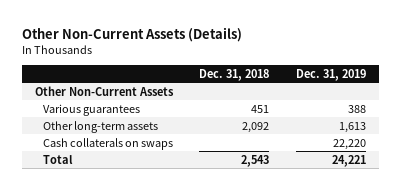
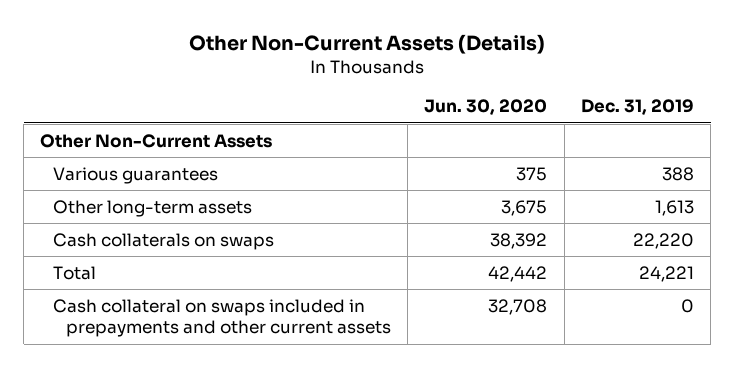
[199,68,270,81] Dec. 31, 2018 -> none
none -> [424,99,548,116] Jun. 30, 2020
none -> [53,298,391,338] Cash collateral on swaps included in prepayments and other current assets

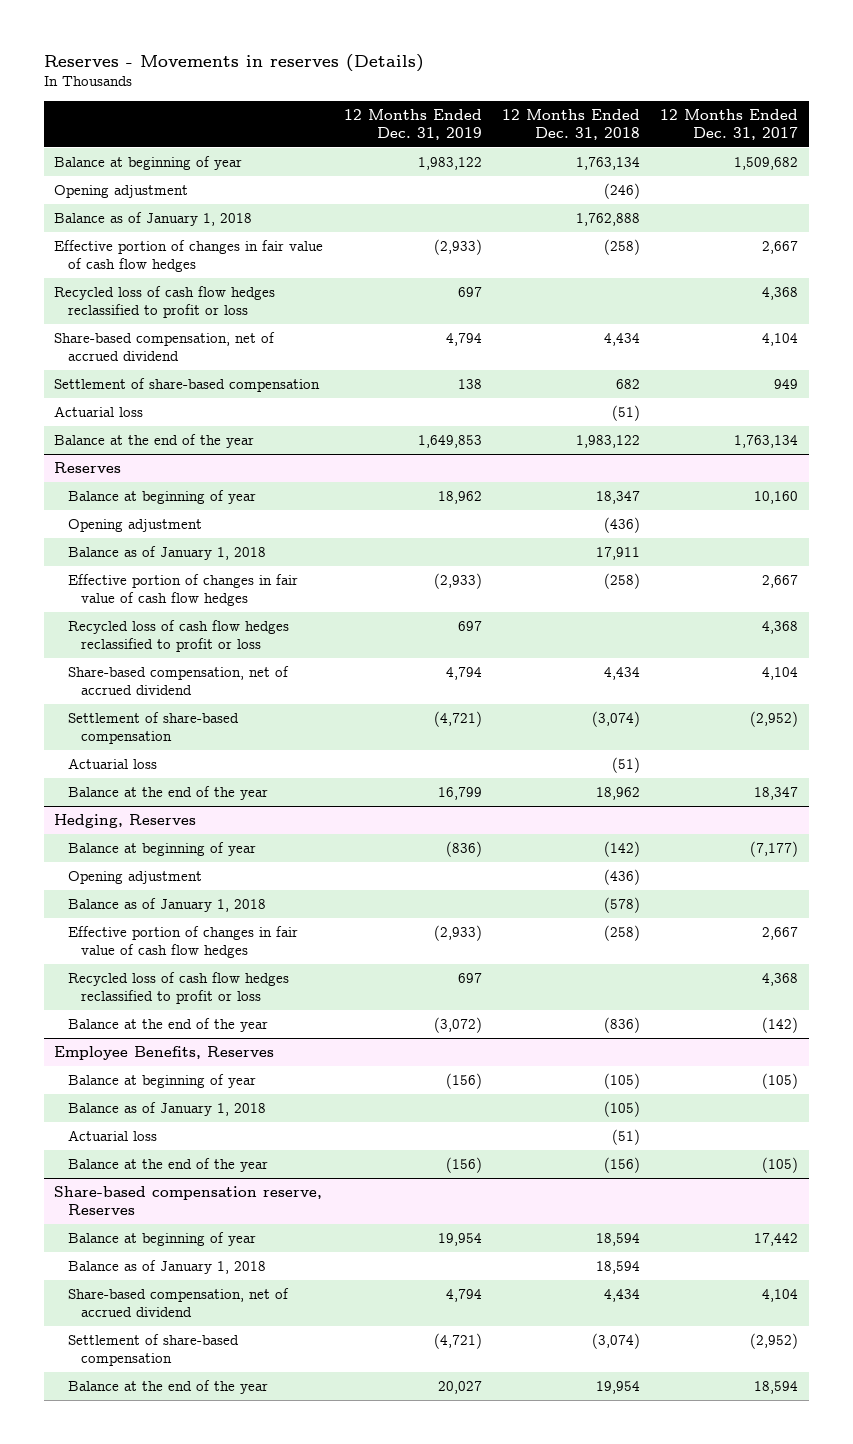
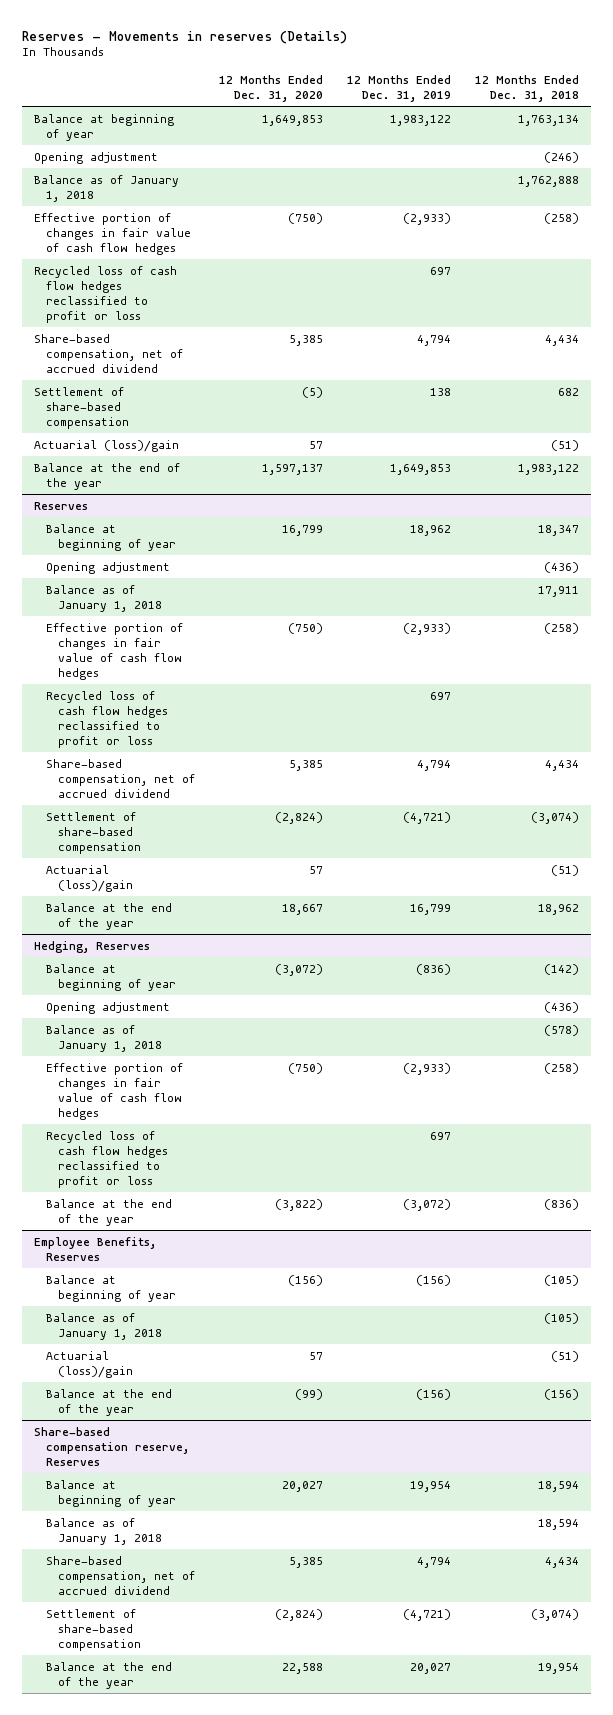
[660,109,799,140] 12 Months Ended Dec. 31, 2017 -> none
none -> [219,74,324,102] 12 Months Ended Dec. 31, 2020
[54,406,144,418] Actuarial loss -> [34,439,180,452] Actuarial (loss)/gain
[67,758,157,770] Actuarial loss -> [46,864,134,892] Actuarial (loss)/gain
[67,1130,157,1142] Actuarial loss -> [46,1350,134,1378] Actuarial (loss)/gain

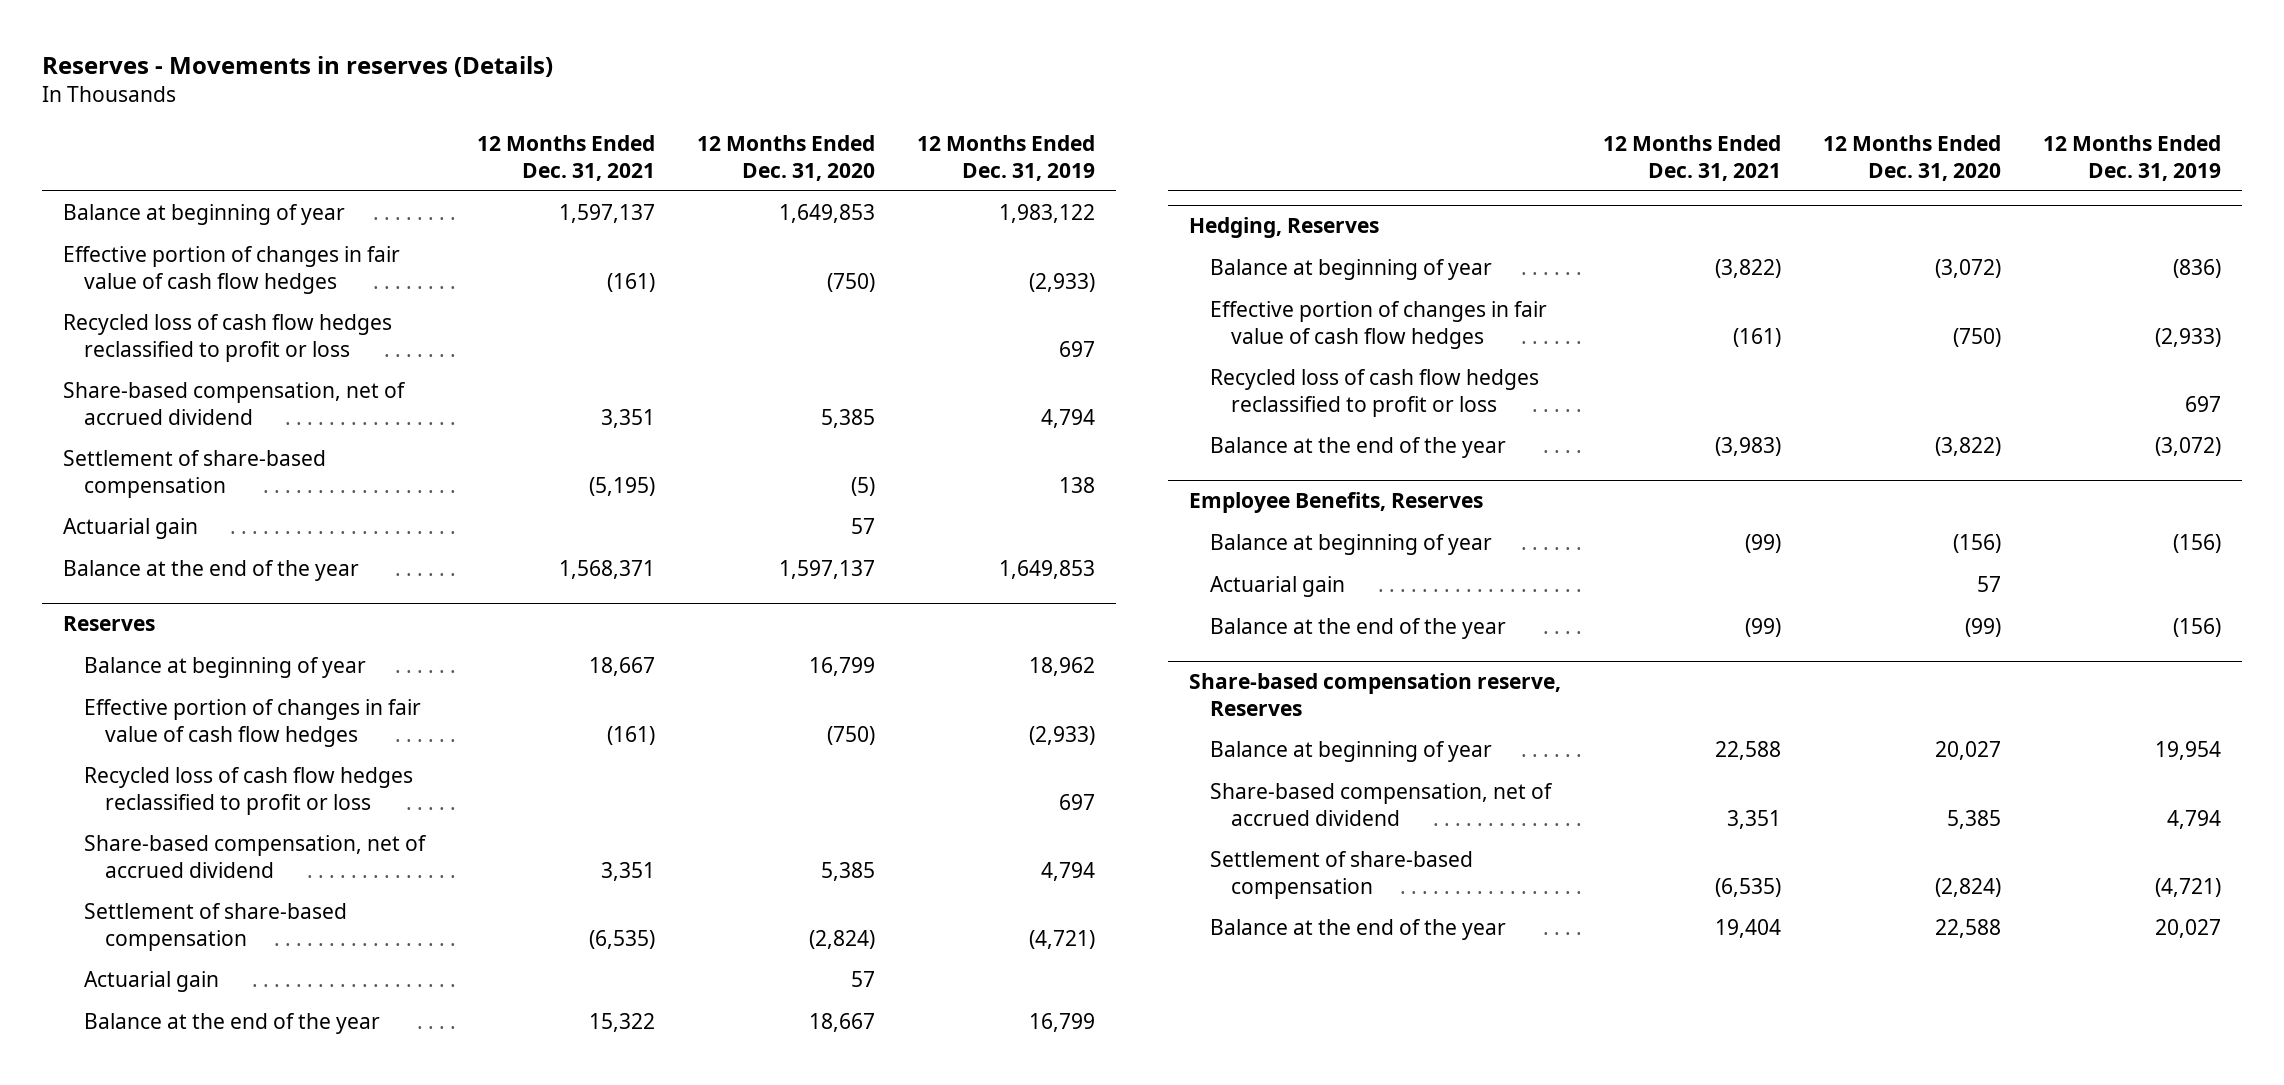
[475,74,580,102] 12 Months Ended Dec. 31, 2018 -> none
none -> [477,135,656,181] 12 Months Ended Dec. 31, 2021
[34,151,159,164] Opening adjustment -> none
[34,174,180,202] Balance as of January 1, 2018 -> none
[34,439,180,452] Actuarial (loss)/gain -> [63,518,199,540] Actuarial gain
[46,561,171,574] Opening adjustment -> none
[46,584,163,612] Balance as of January 1, 2018 -> none
[46,864,134,892] Actuarial (loss)/gain -> [84,971,220,993] Actuarial gain
[46,1001,171,1014] Opening adjustment -> none
[46,1024,163,1052] Balance as of January 1, 2018 -> none
[46,1312,163,1340] Balance as of January 1, 2018 -> none
[46,1350,134,1378] Actuarial (loss)/gain -> [1210,576,1346,598] Actuarial gain
[46,1517,163,1545] Balance as of January 1, 2018 -> none

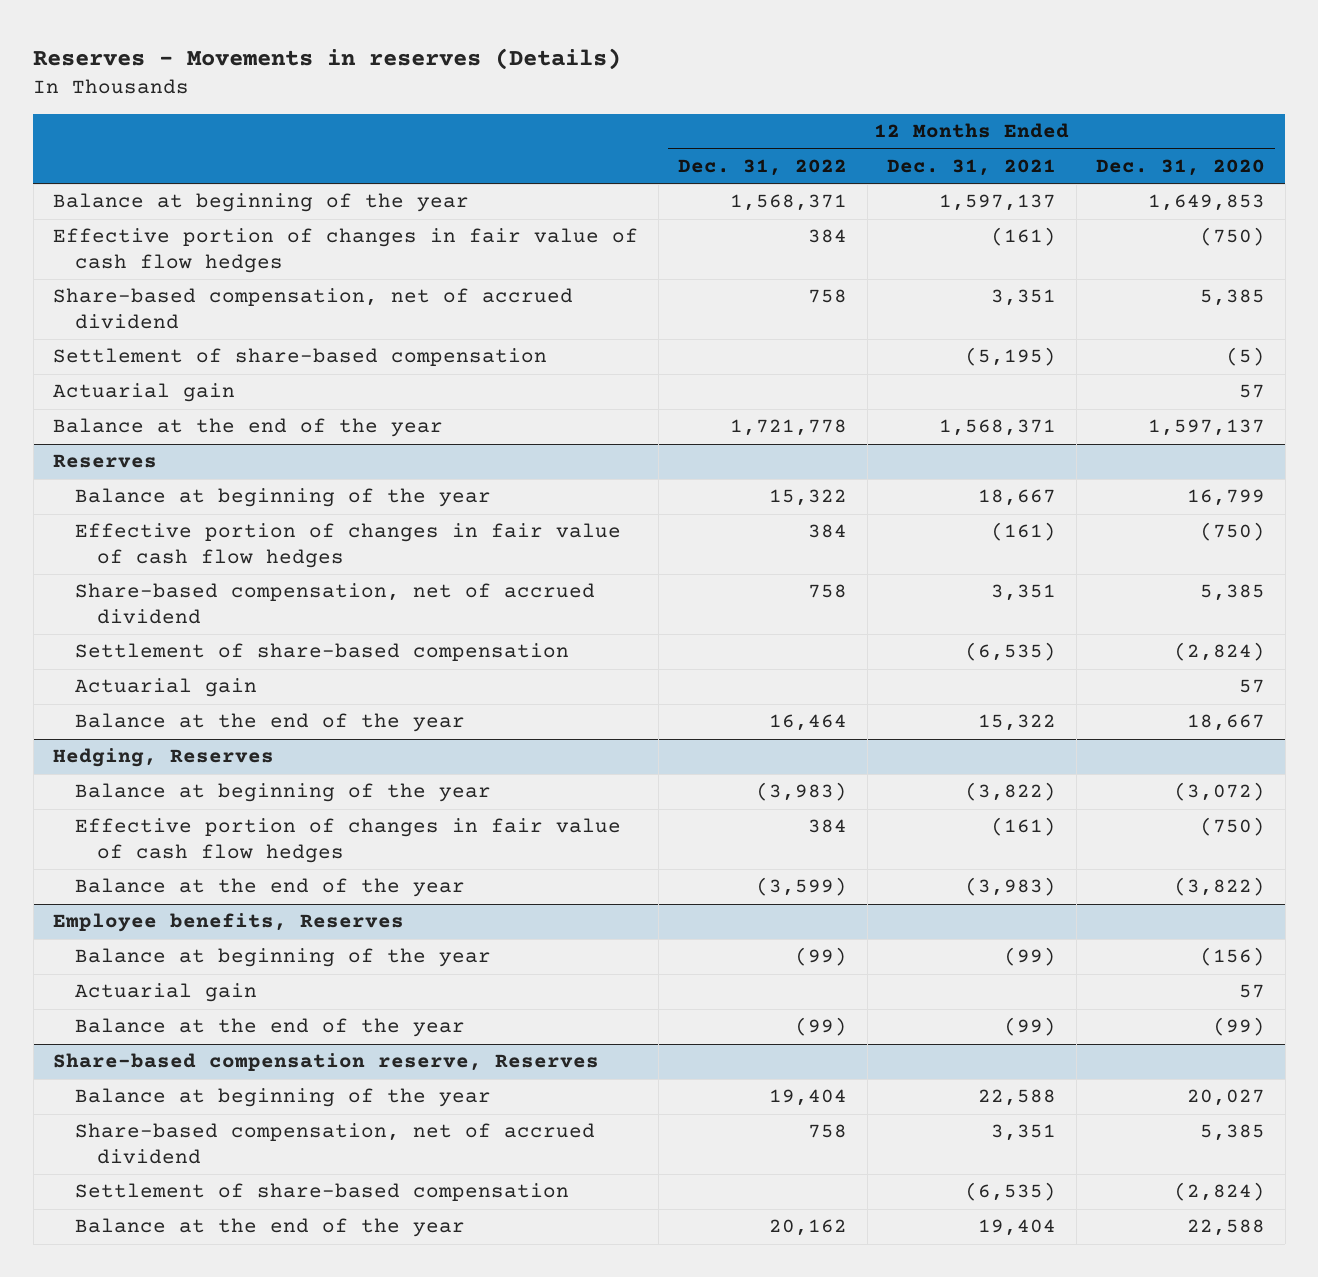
[917,135,1096,181] 12 Months Ended Dec. 31, 2019 -> none
none -> [678,159,848,177] Dec. 31, 2022
[63,204,346,226] Balance at beginning of year -> [53,193,470,213] Balance at beginning of the year
[63,314,393,362] Recycled loss of cash flow hedges reclassified to profit or loss -> none
[84,657,367,679] Balance at beginning of year -> [74,488,491,508] Balance at beginning of the year
[84,767,414,815] Recycled loss of cash flow hedges reclassified to profit or loss -> none
[1210,259,1493,281] Balance at beginning of year -> [74,783,491,803] Balance at beginning of the year
[1210,369,1540,417] Recycled loss of cash flow hedges reclassified to profit or loss -> none
[1189,492,1484,514] Employee Benefits, Reserves -> [53,913,405,933] Employee benefits, Reserves
[1210,534,1493,556] Balance at beginning of year -> [74,948,491,968] Balance at beginning of the year
[1210,741,1493,763] Balance at beginning of year -> [74,1088,491,1108] Balance at beginning of the year

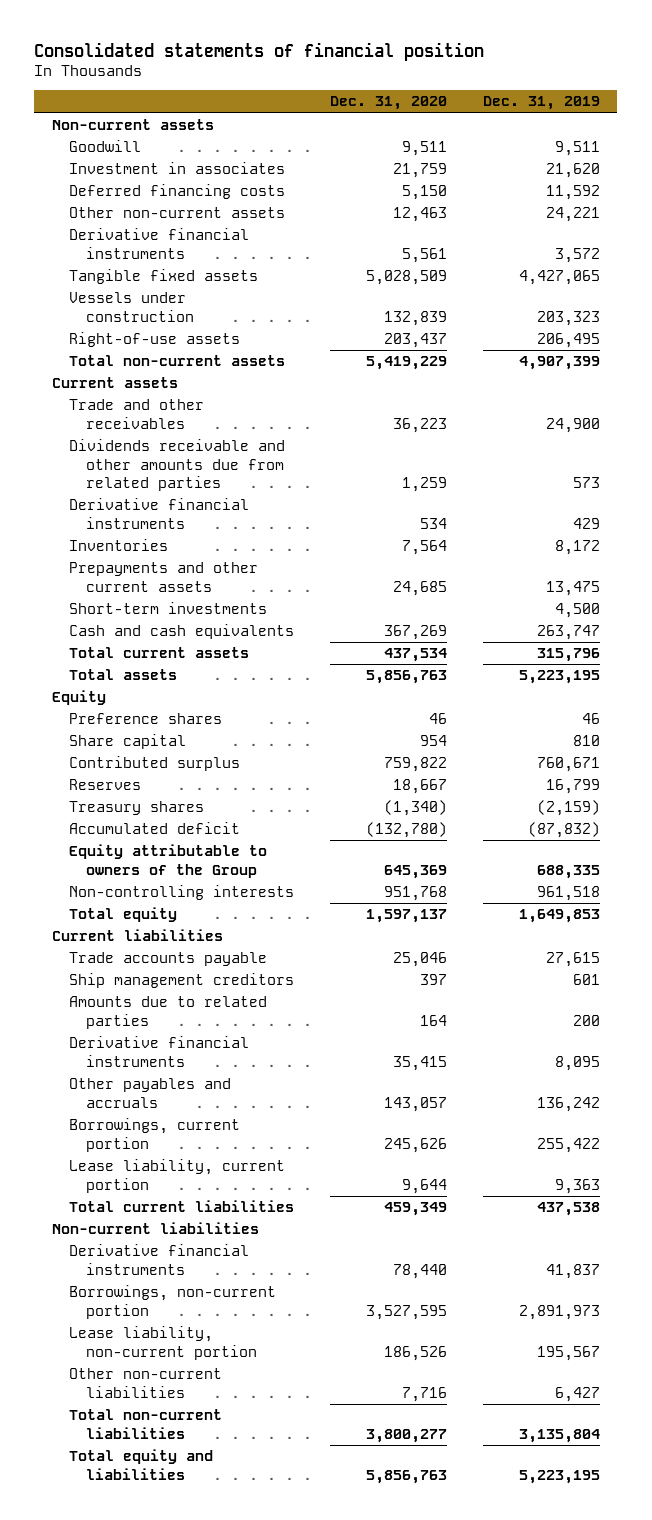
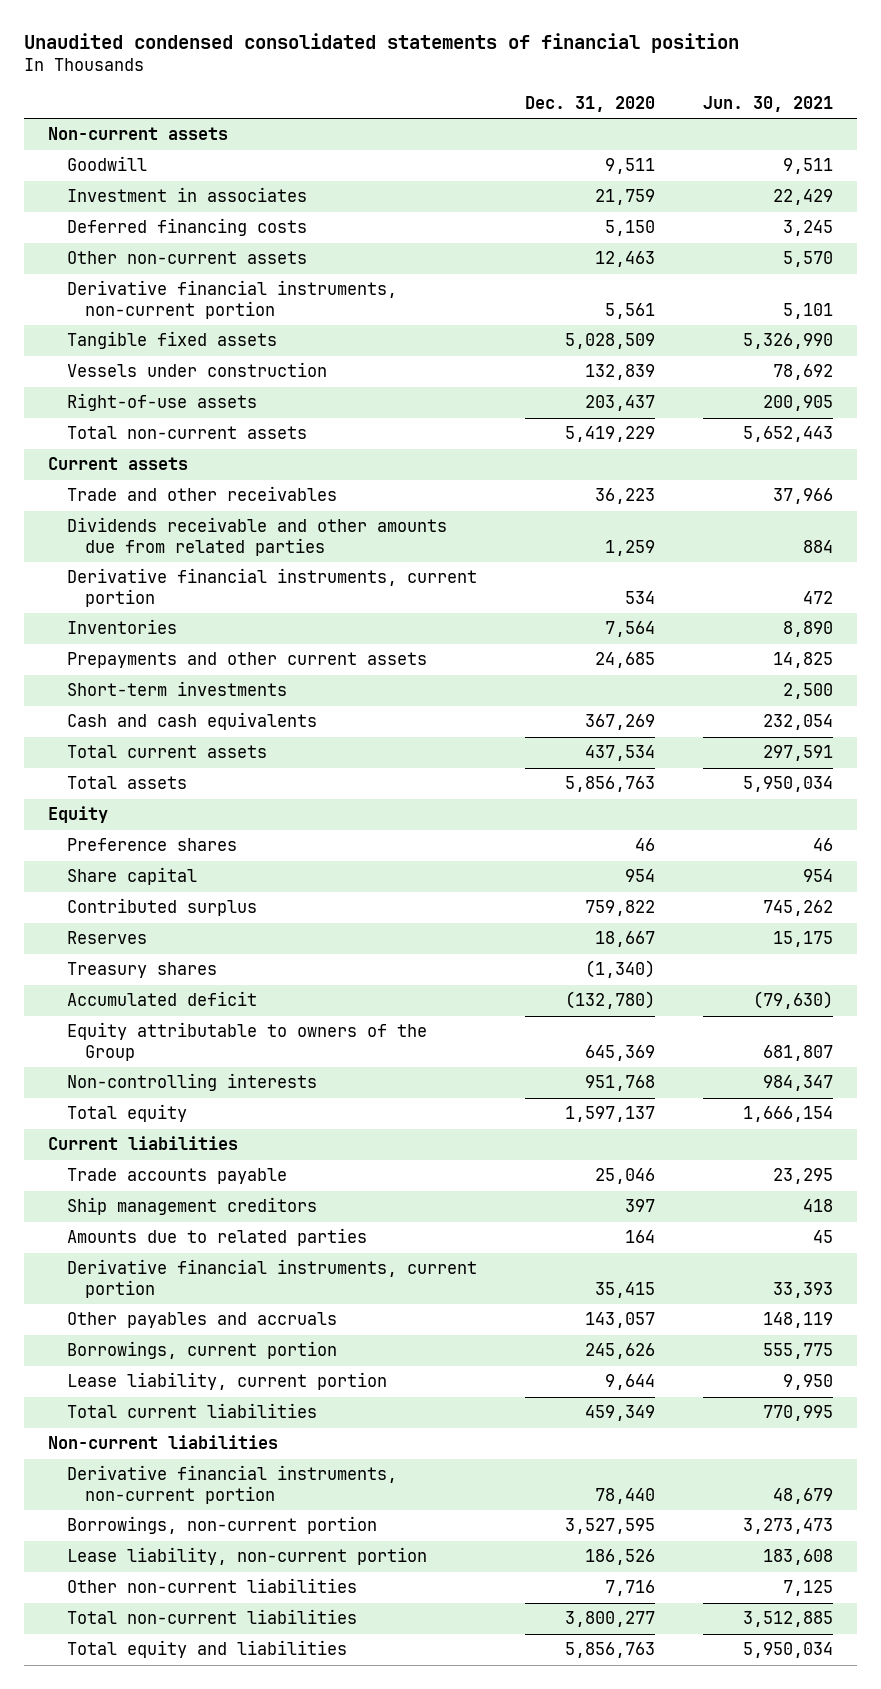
[34,41,485,61] Consolidated statements of financial position -> [23,33,739,54] Unaudited condensed consolidated statements of financial position
[482,96,600,111] Dec. 31, 2019 -> none
none -> [703,95,834,112] Jun. 30, 2021
[69,228,250,259] Derivative financial instruments -> [66,280,397,319] Derivative financial instruments, non-current portion
[69,498,250,529] Derivative financial instruments -> [66,568,477,607] Derivative financial instruments, current portion
[69,1036,250,1067] Derivative financial instruments -> [66,1259,477,1298] Derivative financial instruments, current portion
[69,1244,250,1275] Derivative financial instruments -> [66,1465,397,1504] Derivative financial instruments, non-current portion

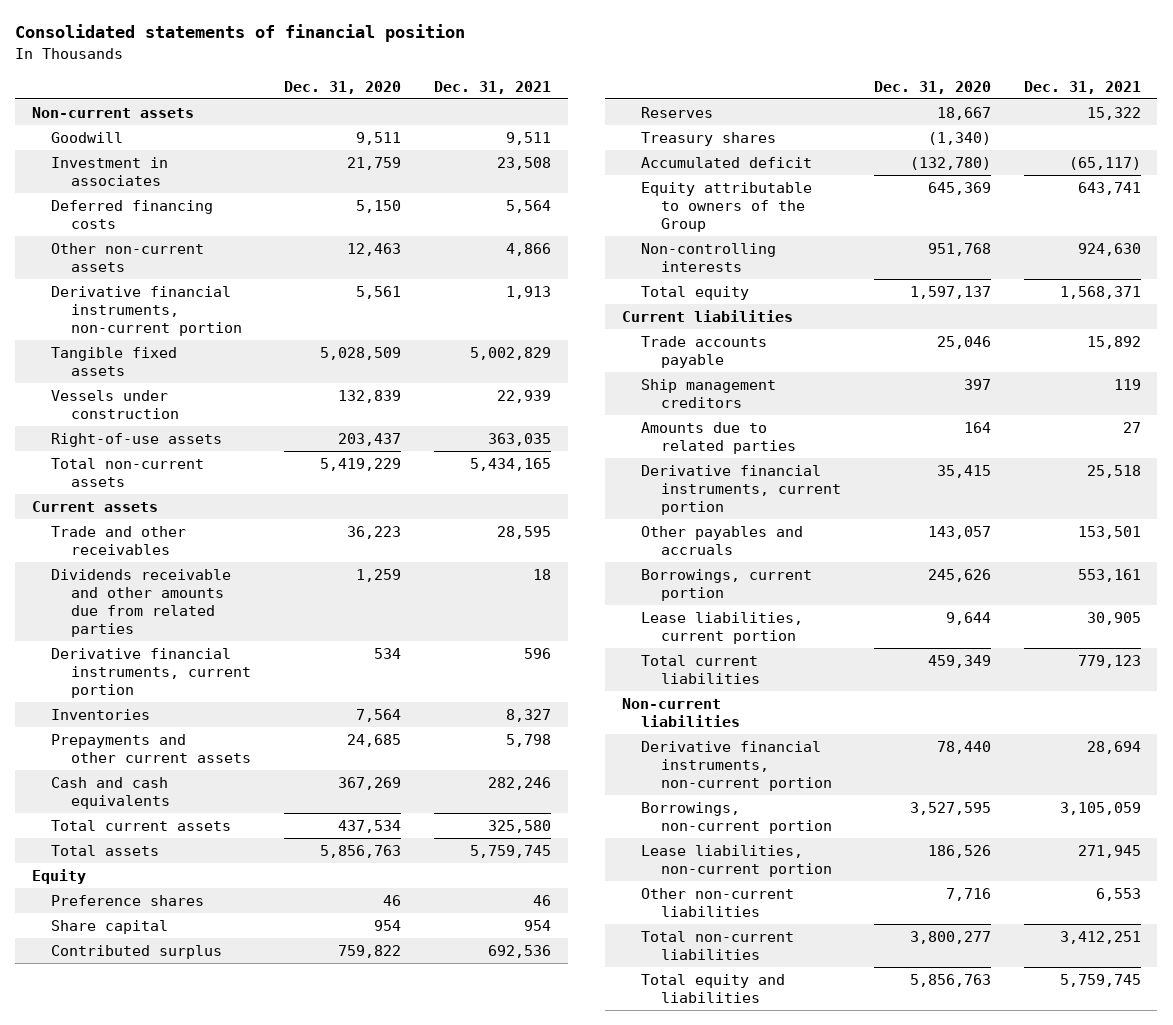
[23,33,739,54] Unaudited condensed consolidated statements of financial position -> [15,24,466,43] Consolidated statements of financial position
[703,95,834,112] Jun. 30, 2021 -> none
none -> [433,80,551,94] Dec. 31, 2021
[66,681,287,697] Short-term investments -> none
[66,1372,387,1391] Lease liability, current portion -> [641,612,804,644] Lease liabilities, current portion
[66,1547,427,1566] Lease liability, non-current portion -> [641,845,832,877] Lease liabilities, non-current portion

